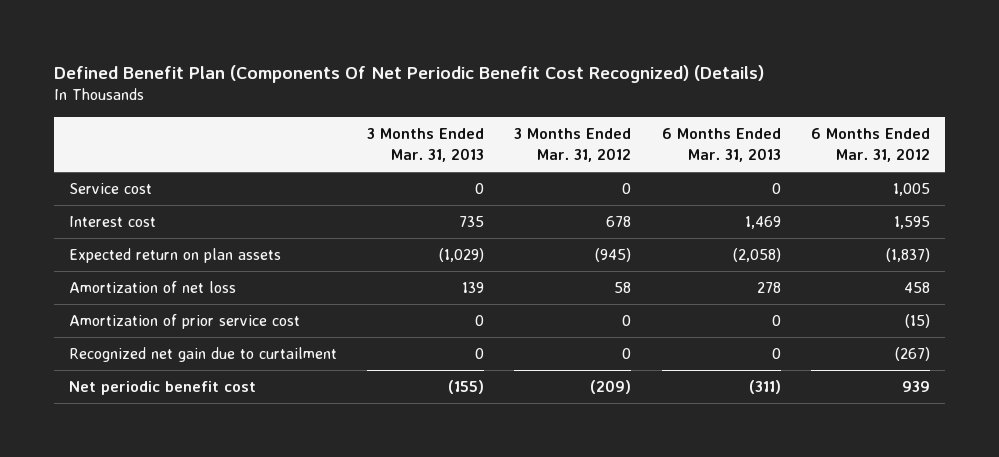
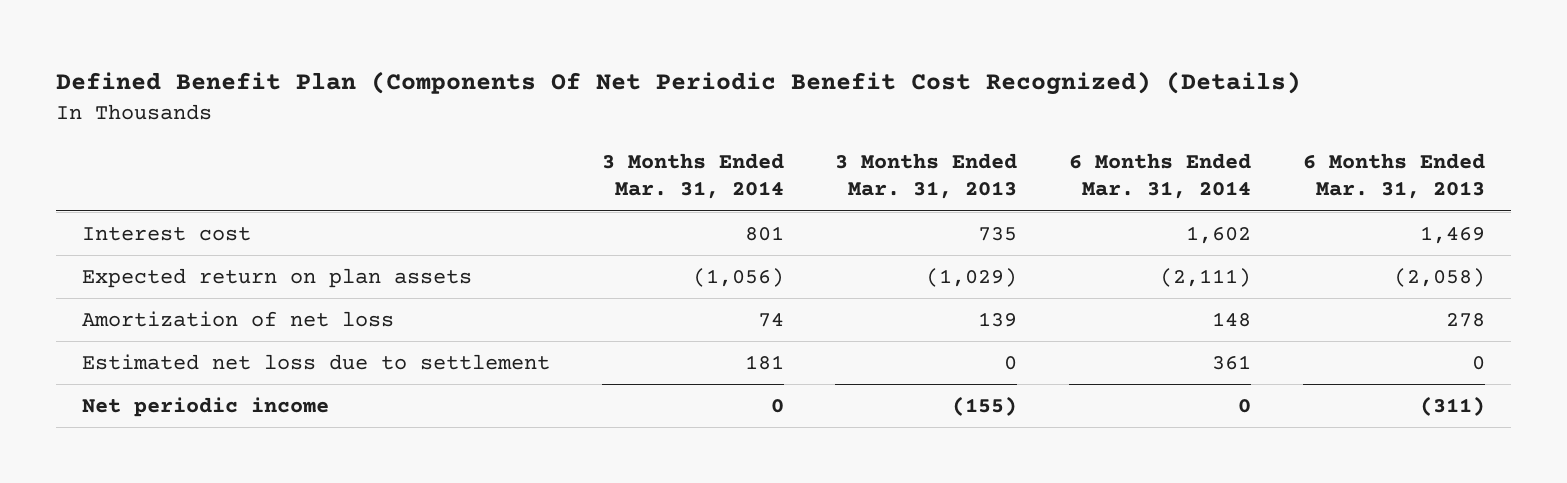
[514,127,632,162] 3 Months Ended Mar. 31, 2012 -> none
[810,127,930,162] 6 Months Ended Mar. 31, 2012 -> none
none -> [601,153,784,200] 3 Months Ended Mar. 31, 2014
none -> [1069,153,1252,200] 6 Months Ended Mar. 31, 2014
[68,183,152,195] Service cost -> none
[68,314,300,330] Amortization of prior service cost -> none
[68,347,337,363] Recognized net gain due to curtailment -> none
none -> [81,353,550,370] Estimated net loss due to settlement
[68,381,256,396] Net periodic benefit cost -> [81,396,329,417] Net periodic income

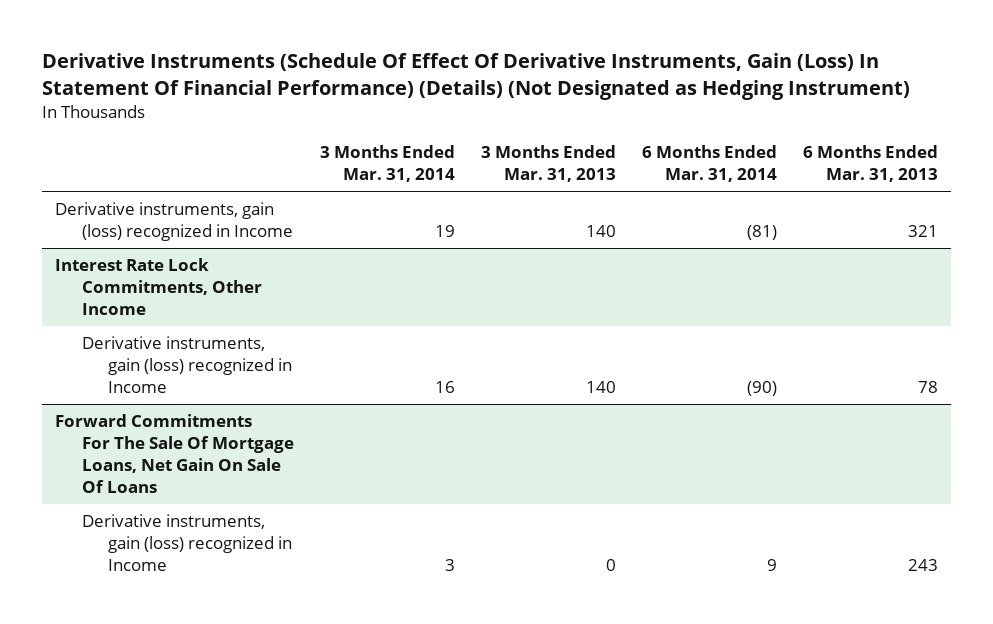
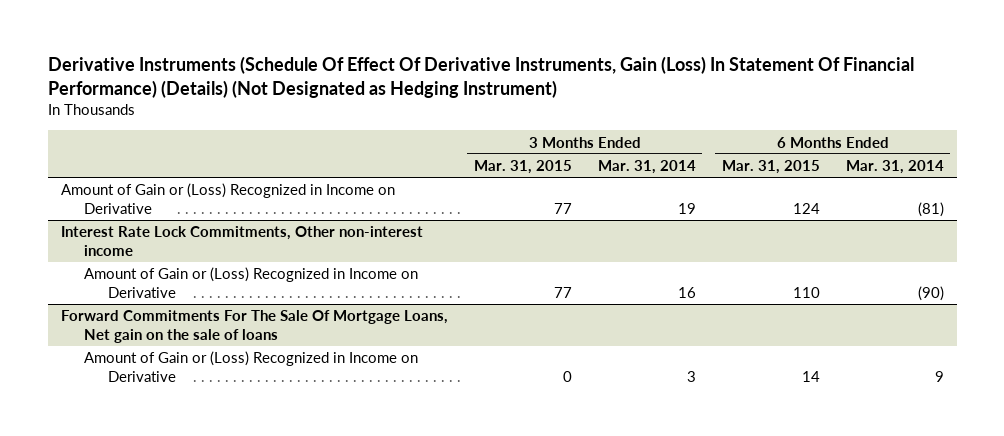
[480,145,616,183] 3 Months Ended Mar. 31, 2013 -> none
[803,145,939,183] 6 Months Ended Mar. 31, 2013 -> none
none -> [473,159,572,174] Mar. 31, 2015
none -> [721,159,820,174] Mar. 31, 2015
[54,202,293,242] Derivative instruments, gain (loss) recognized in Income -> [60,183,395,214] Amount of Gain or (Loss) Recognized in Income on Derivative
[54,258,262,316] Interest Rate Lock Commitments, Other Income -> [60,226,423,256] Interest Rate Lock Commitments, Other non-interest income
[81,336,293,394] Derivative instruments, gain (loss) recognized in Income -> [84,267,419,298] Amount of Gain or (Loss) Recognized in Income on Derivative
[54,414,294,494] Forward Commitments For The Sale Of Mortgage Loans, Net Gain On Sale Of Loans -> [60,310,448,343] Forward Commitments For The Sale Of Mortgage Loans, Net gain on the sale of loans
[81,514,293,572] Derivative instruments, gain (loss) recognized in Income -> [84,351,419,382] Amount of Gain or (Loss) Recognized in Income on Derivative

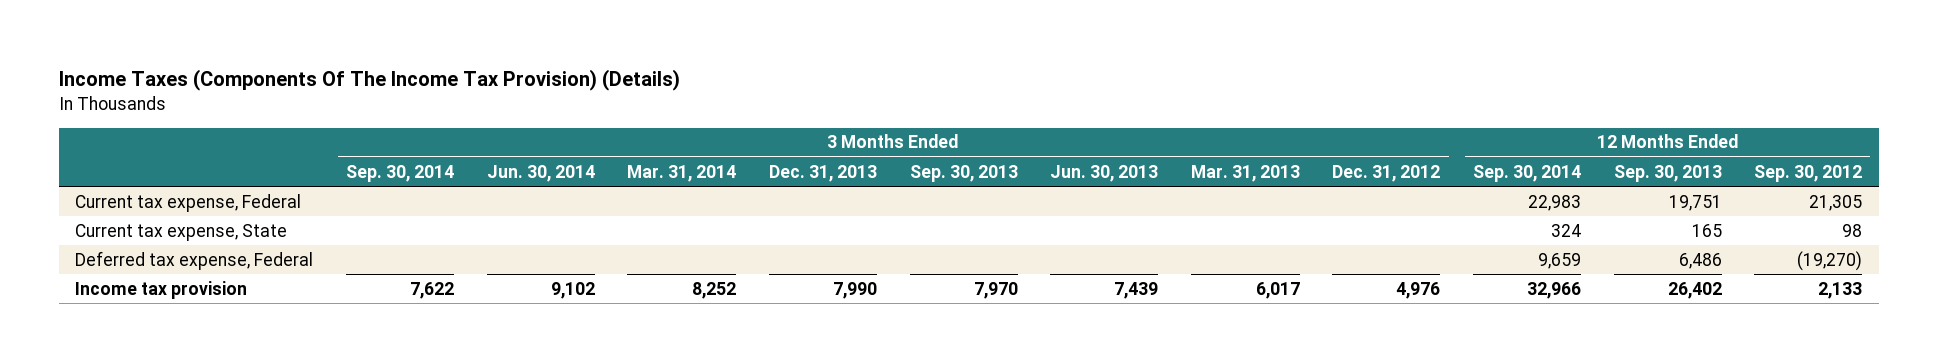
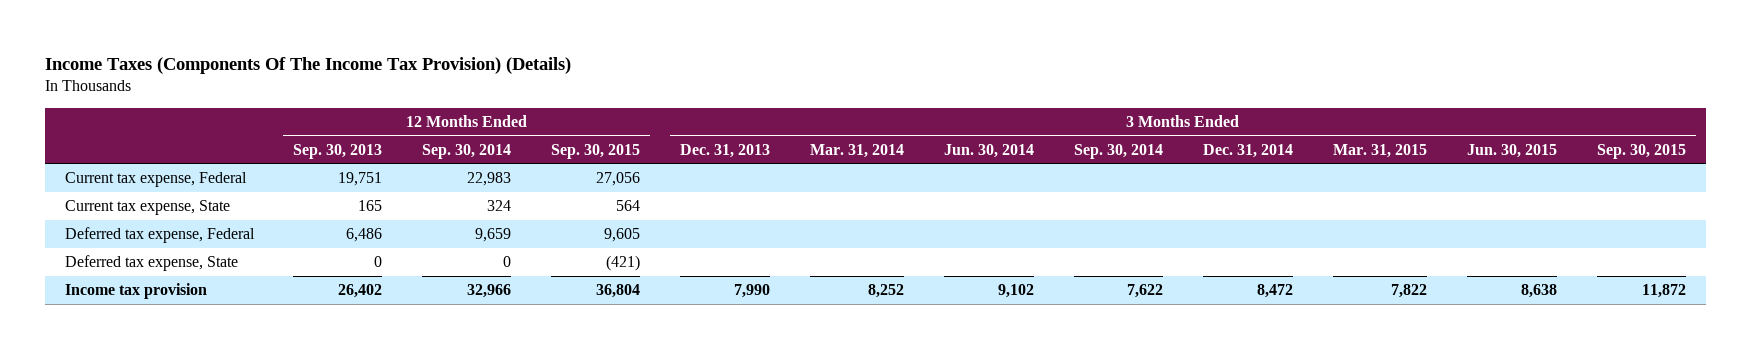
[909,164,1018,182] Sep. 30, 2013 -> none
[1050,164,1159,182] Jun. 30, 2013 -> none
[1190,164,1300,182] Mar. 31, 2013 -> none
[1332,164,1441,182] Dec. 31, 2012 -> none
[1754,164,1863,182] Sep. 30, 2012 -> none
none -> [551,143,641,159] Sep. 30, 2015
none -> [1202,143,1293,158] Dec. 31, 2014
none -> [1332,143,1427,158] Mar. 31, 2015
none -> [1466,143,1557,158] Jun. 30, 2015
none -> [1596,143,1686,159] Sep. 30, 2015
none -> [64,255,238,272] Deferred tax expense, State

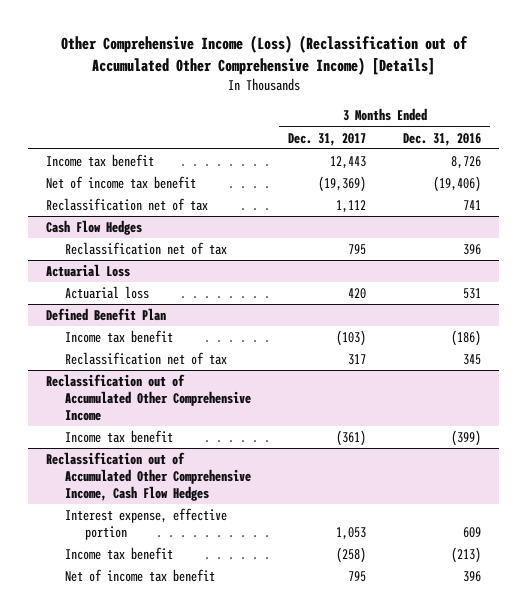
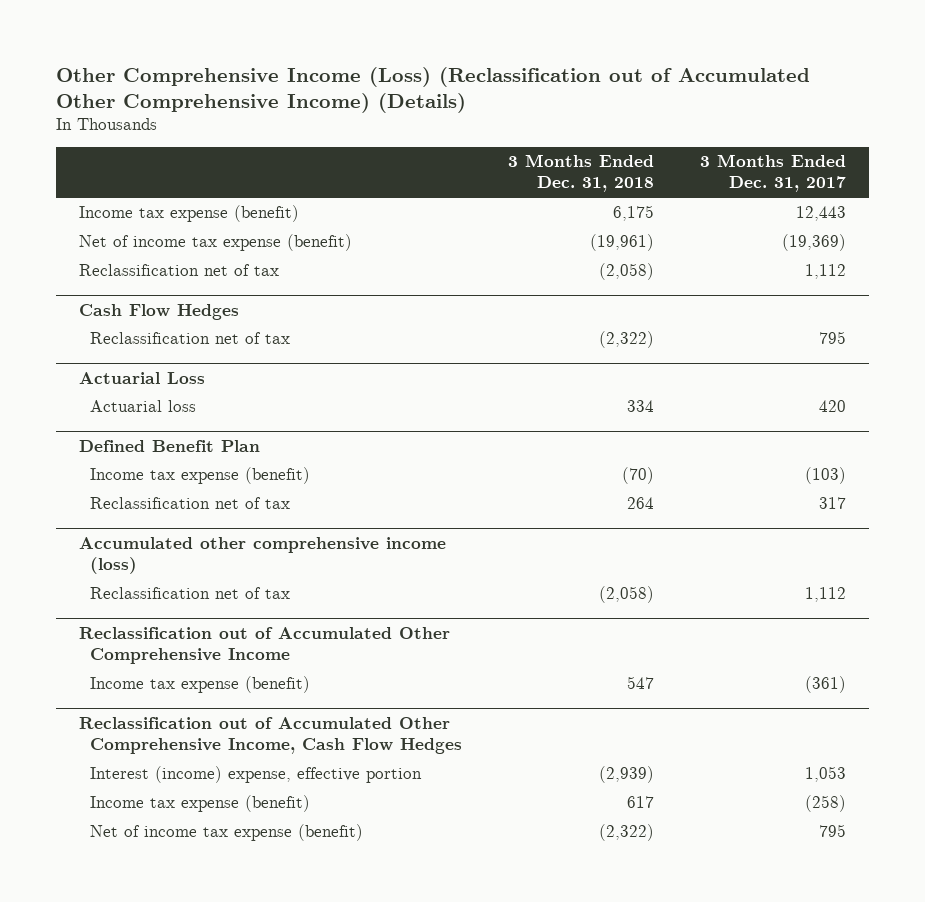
[60,35,468,76] Other Comprehensive Income (Loss) (Reclassification out of Accumulated Other Comprehensive Income) [Details] -> [55,66,810,113] Other Comprehensive Income (Loss) (Reclassification out of Accumulated Other Comprehensive Income) (Details)
[403,132,482,146] Dec. 31, 2016 -> none
none -> [508,154,655,193] 3 Months Ended Dec. 31, 2018
[46,153,155,167] Income tax benefit -> [78,205,299,223] Income tax expense (benefit)
[46,175,197,189] Net of income tax benefit -> [78,234,352,252] Net of income tax expense (benefit)
[65,329,174,343] Income tax benefit -> [90,467,311,485] Income tax expense (benefit)
none -> [78,536,446,575] Accumulated other comprehensive income (loss)
none -> [90,587,291,600] Reclassification net of tax
[65,429,174,443] Income tax benefit -> [90,676,311,694] Income tax expense (benefit)
[65,507,228,540] Interest expense, effective portion -> [90,766,423,784] Interest (income) expense, effective portion
[65,546,174,560] Income tax benefit -> [90,795,311,813] Income tax expense (benefit)
[65,568,216,582] Net of income tax benefit -> [90,824,364,842] Net of income tax expense (benefit)

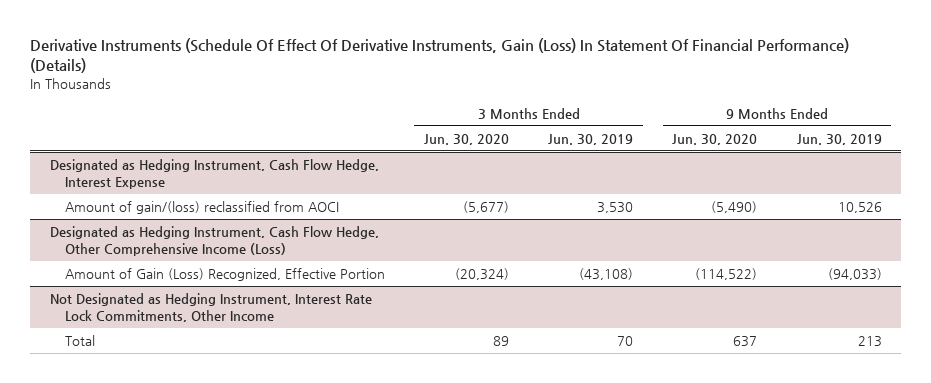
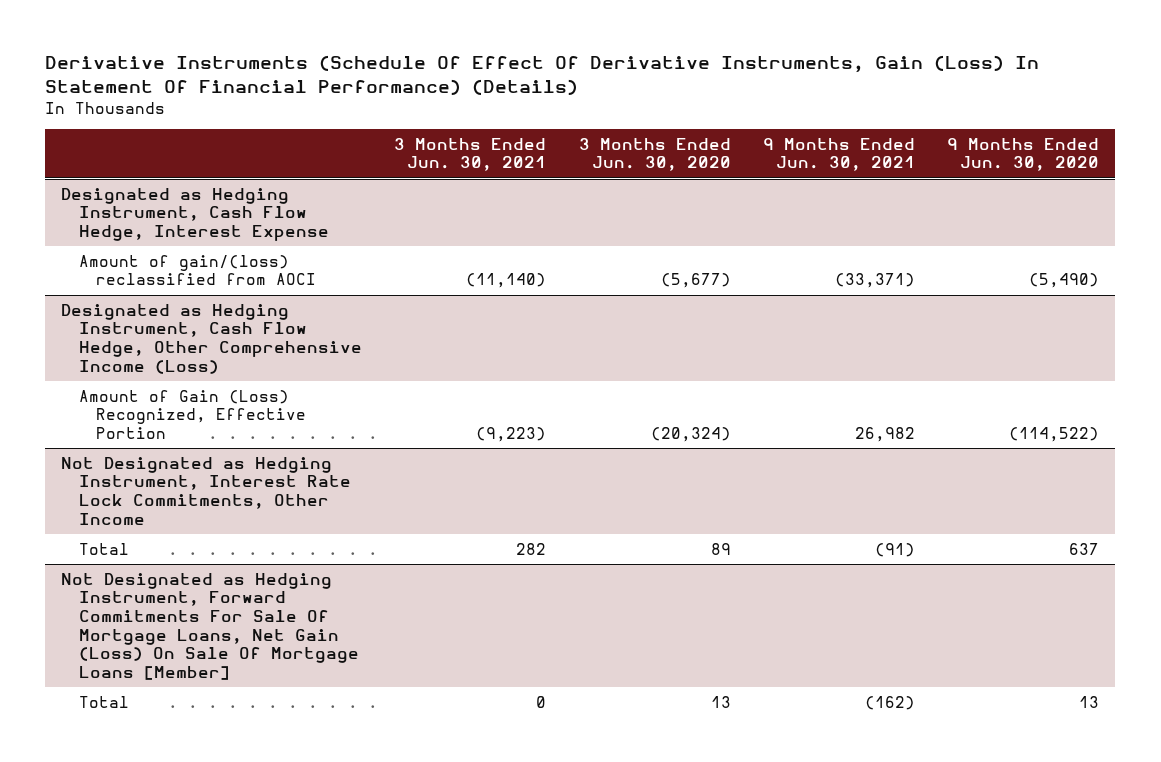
[548,133,634,145] Jun. 30, 2019 -> none
[796,133,882,145] Jun. 30, 2019 -> none
none -> [394,137,547,172] 3 Months Ended Jun. 30, 2021
none -> [762,137,915,172] 9 Months Ended Jun. 30, 2021
none -> [61,572,359,680] Not Designated as Hedging Instrument, Forward Commitments For Sale Of Mortgage Loans, Net Gain (Loss) On Sale Of Mortgage Loans [Member]
none -> [78,695,129,708] Total

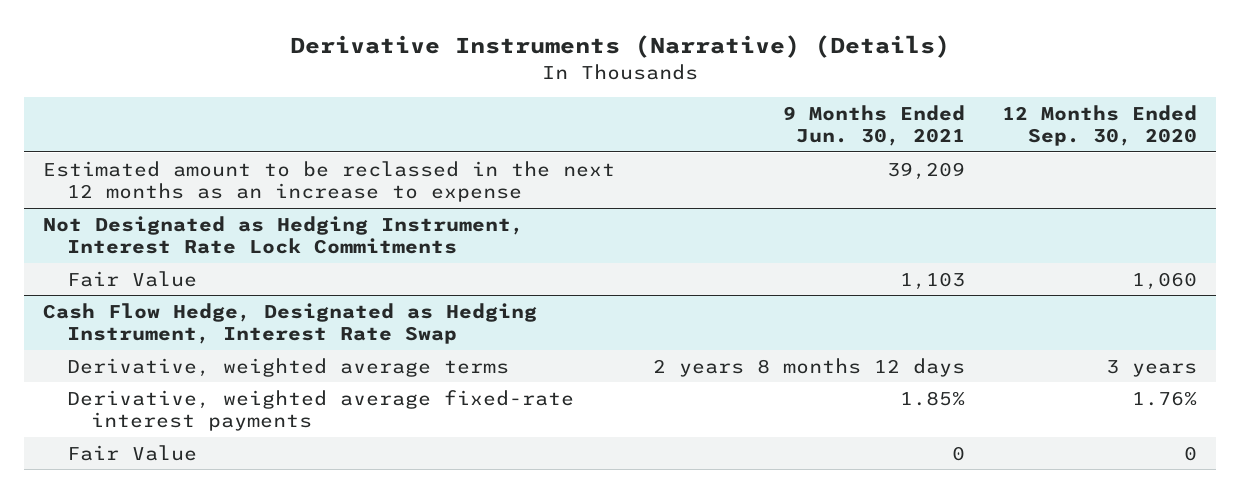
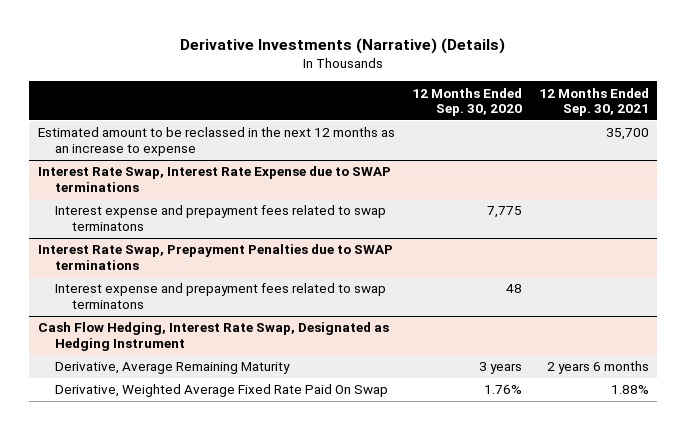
[290,35,951,59] Derivative Instruments (Narrative) (Details) -> [180,38,506,55] Derivative Investments (Narrative) (Details)
[782,104,965,147] 9 Months Ended Jun. 30, 2021 -> none
none -> [538,87,649,117] 12 Months Ended Sep. 30, 2021
[43,215,525,255] Not Designated as Hedging Instrument, Interest Rate Lock Commitments -> none
[67,270,198,287] Fair Value -> none
[67,444,198,461] Fair Value -> none
none -> [37,166,391,192] Interest Rate Swap, Interest Rate Expense due to SWAP terminations
none -> [54,205,386,231] Interest expense and prepayment fees related to swap terminatons
none -> [37,244,393,270] Interest Rate Swap, Prepayment Penalties due to SWAP terminations
none -> [54,283,386,309] Interest expense and prepayment fees related to swap terminatons
[43,302,538,345] Cash Flow Hedge, Designated as Hedging Instrument, Interest Rate Swap -> [37,322,389,351] Cash Flow Hedging, Interest Rate Swap, Designated as Hedging Instrument
[67,357,510,377] Derivative, weighted average terms -> [54,362,290,375] Derivative, Average Remaining Maturity
[67,389,575,432] Derivative, weighted average fixed-rate interest payments -> [54,384,388,398] Derivative, Weighted Average Fixed Rate Paid On Swap

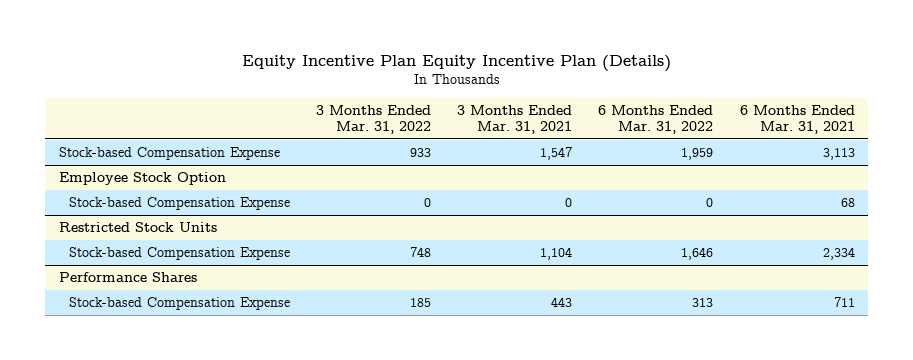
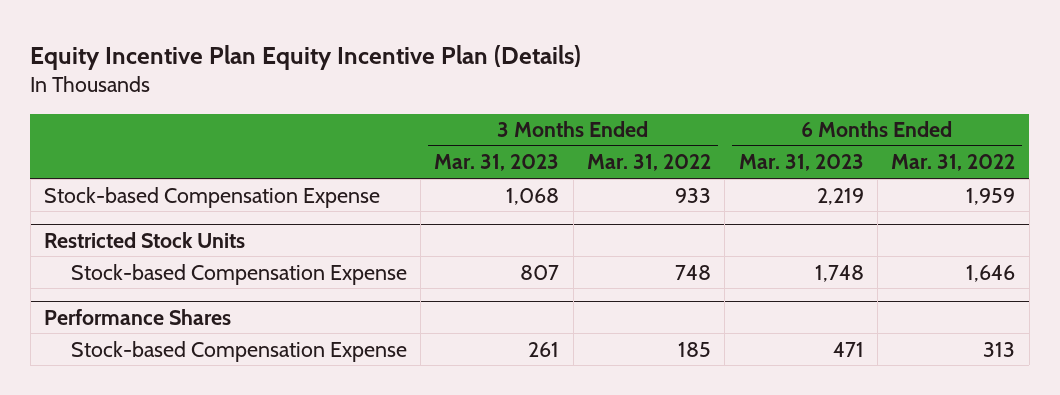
[457,104,573,134] 3 Months Ended Mar. 31, 2021 -> none
[739,104,855,134] 6 Months Ended Mar. 31, 2021 -> none
none -> [434,154,560,172] Mar. 31, 2023
none -> [738,154,864,172] Mar. 31, 2023
[58,172,226,186] Employee Stock Option -> none
[68,197,290,211] Stock-based Compensation Expense -> none

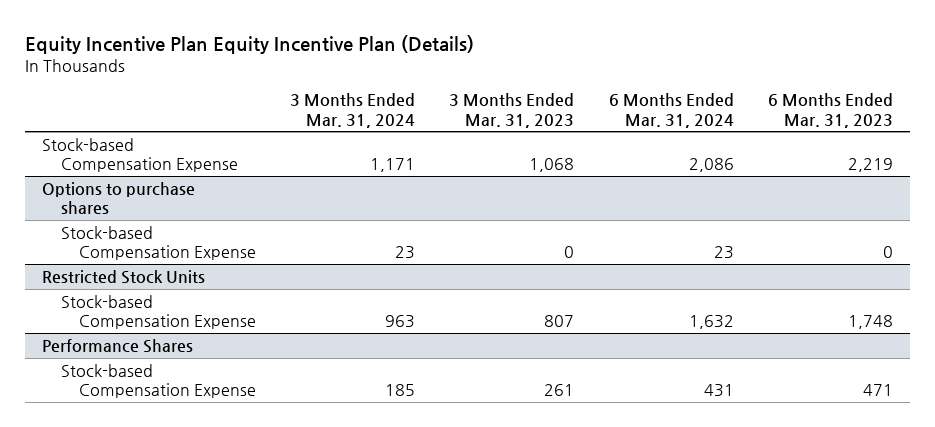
[587,154,712,172] Mar. 31, 2022 -> none
[891,154,1016,172] Mar. 31, 2022 -> none
none -> [290,93,416,128] 3 Months Ended Mar. 31, 2024
none -> [608,93,734,128] 6 Months Ended Mar. 31, 2024
none -> [42,182,196,215] Options to purchase shares
none -> [60,226,257,261] Stock-based Compensation Expense

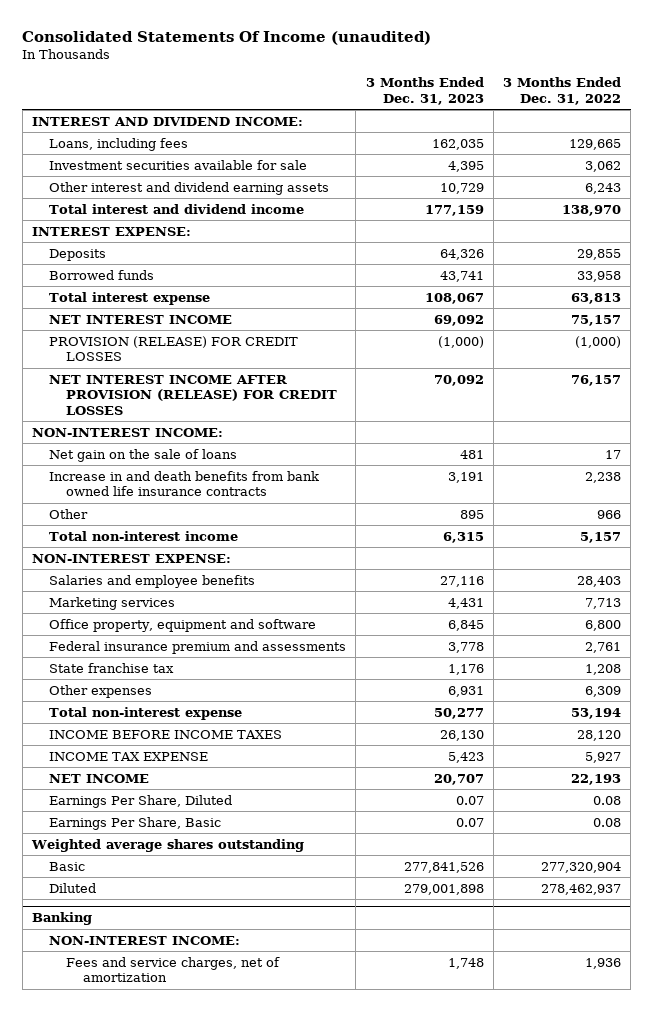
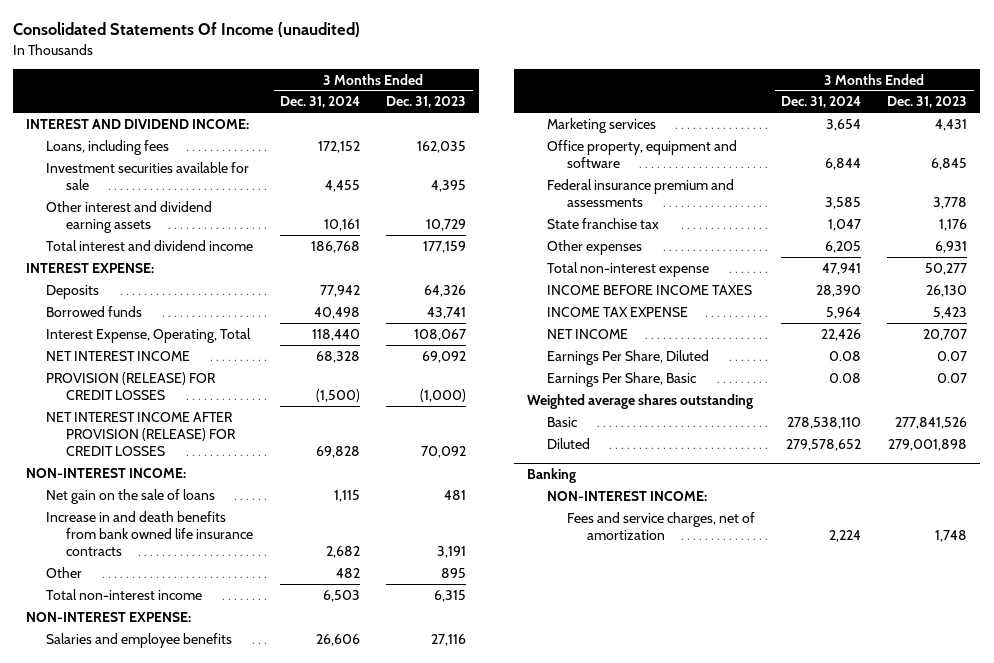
[503,77,622,106] 3 Months Ended Dec. 31, 2022 -> none
none -> [280,96,361,109] Dec. 31, 2024
[49,291,211,305] Total interest expense -> [46,327,252,343] Interest Expense, Operating, Total

